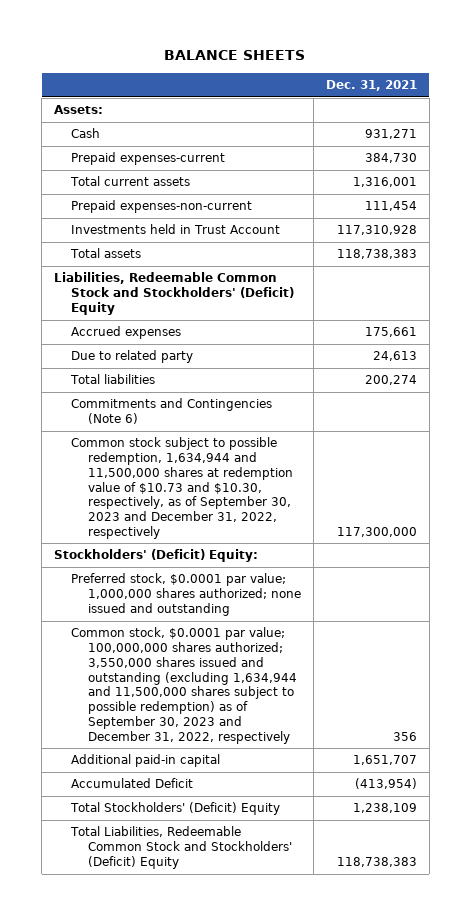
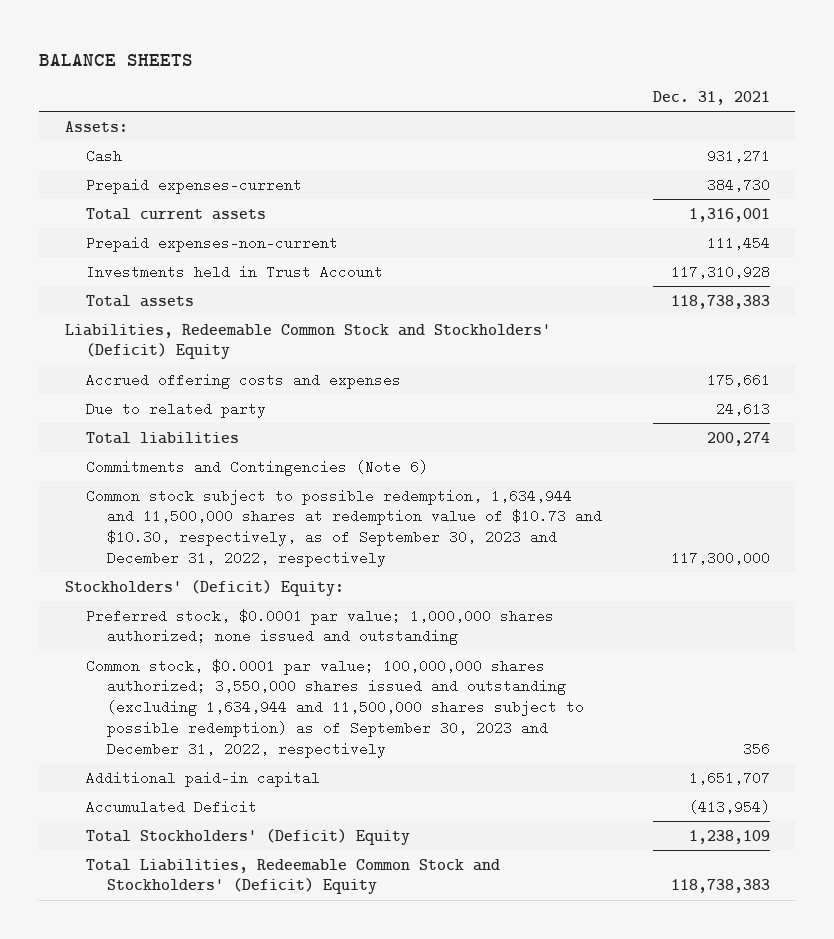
[70,326,181,340] Accrued expenses -> [85,372,401,389] Accrued offering costs and expenses

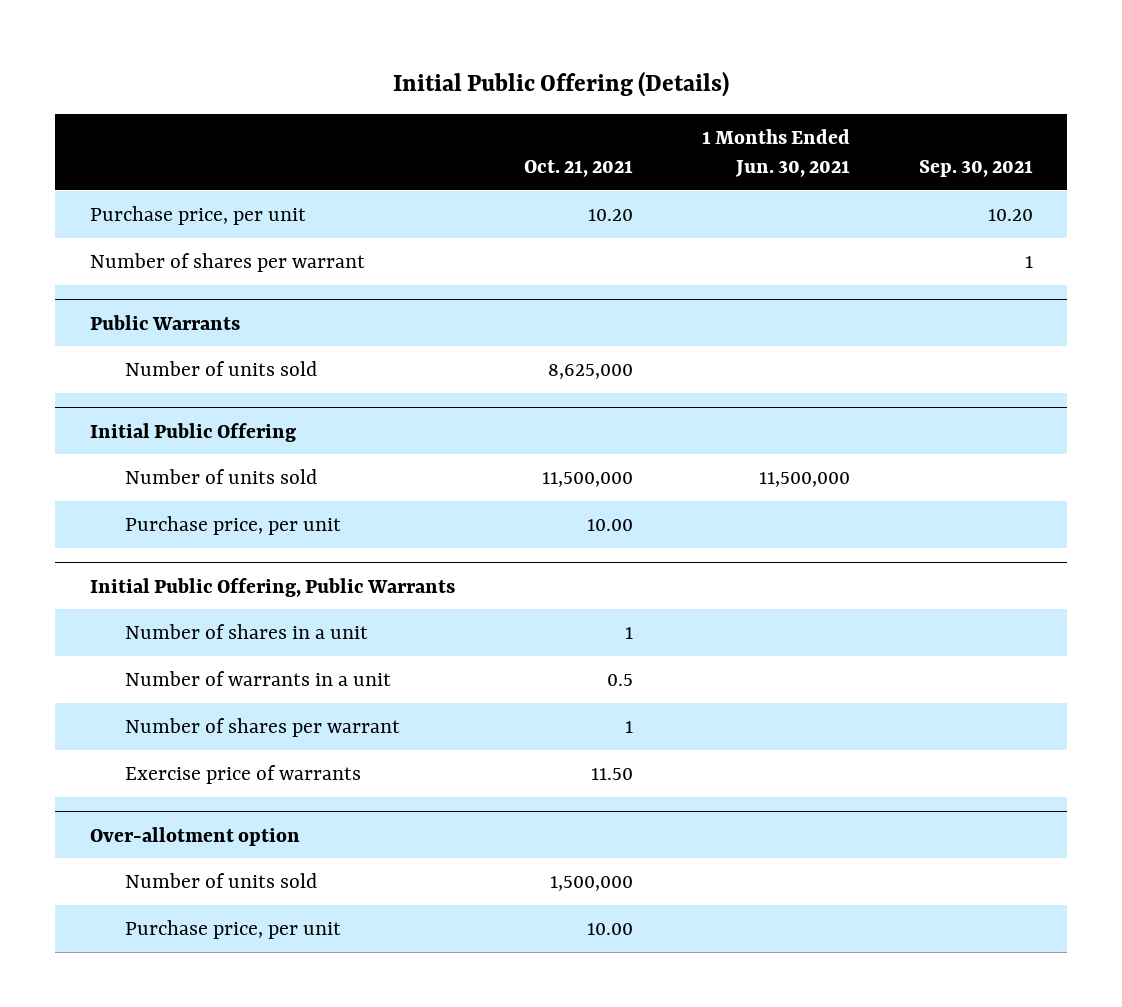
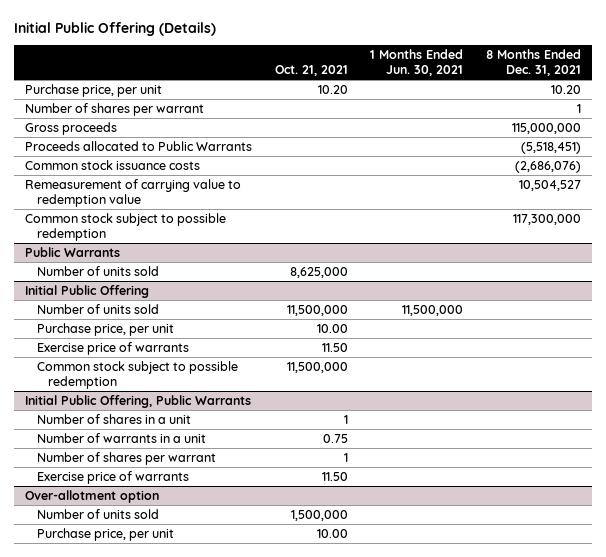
[918,160,1033,178] Sep. 30, 2021 -> none
none -> [485,49,581,77] 8 Months Ended Dec. 31, 2021
none -> [25,121,118,135] Gross proceeds
none -> [25,140,253,151] Proceeds allocated to Public Warrants
none -> [25,159,201,170] Common stock issuance costs
none -> [25,178,242,207] Remeasurement of carrying value to redemption value
none -> [25,212,227,241] Common stock subject to possible redemption
none -> [36,341,189,355] Exercise price of warrants
none -> [36,360,238,389] Common stock subject to possible redemption
[606,673,633,686] 0.5 -> [322,433,348,443] 0.75

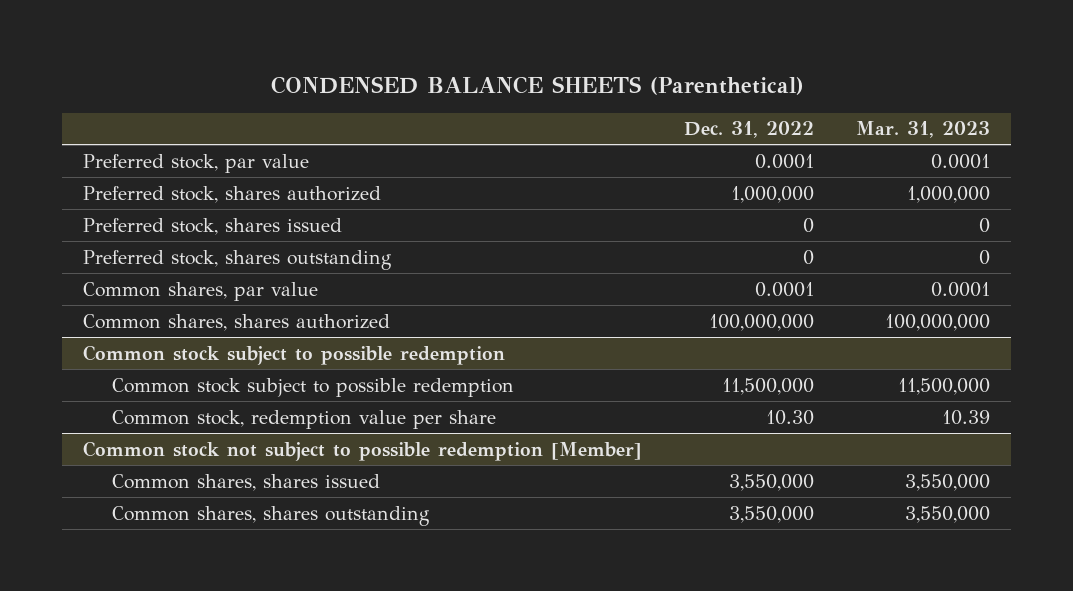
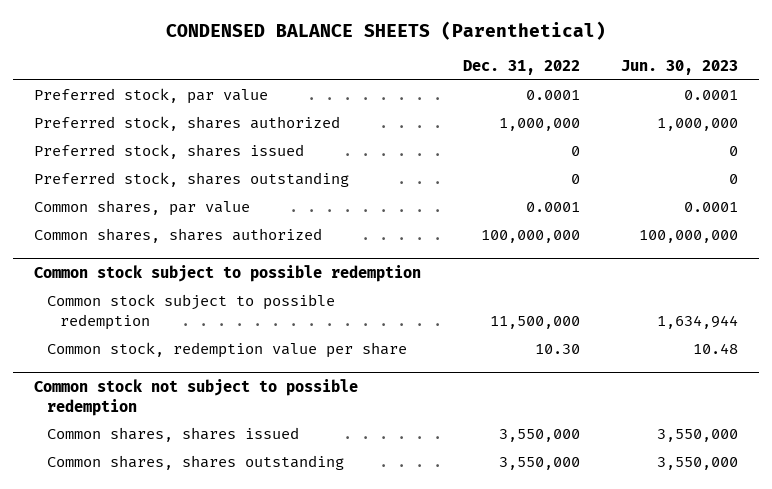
[856,121,991,139] Mar. 31, 2023 -> none
none -> [621,60,739,76] Jun. 30, 2023
[83,440,643,461] Common stock not subject to possible redemption [Member] -> [33,379,358,416] Common stock not subject to possible redemption

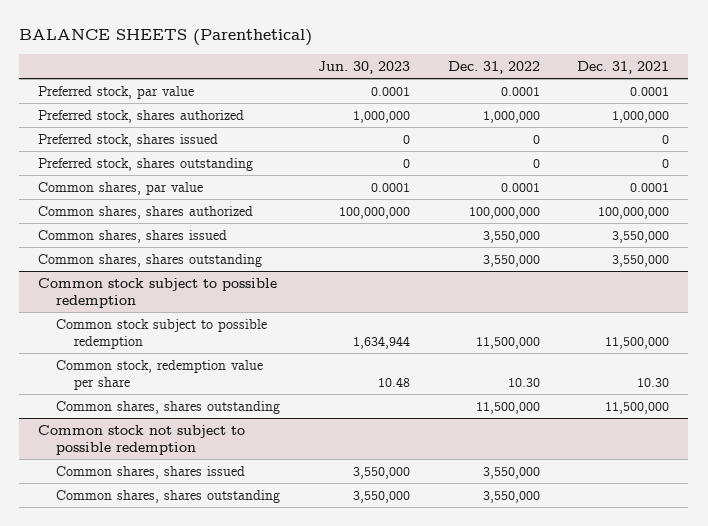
[166,20,607,40] CONDENSED BALANCE SHEETS (Parenthetical) -> [19,29,313,47] BALANCE SHEETS (Parenthetical)
none -> [577,60,670,74] Dec. 31, 2021
none -> [38,229,228,243] Common shares, shares issued
none -> [38,253,263,267] Common shares, shares outstanding
none -> [55,400,280,414] Common shares, shares outstanding

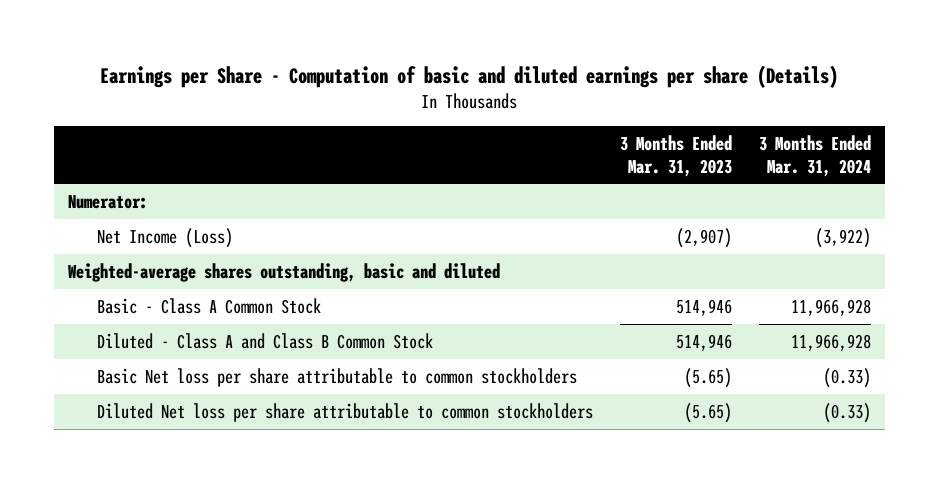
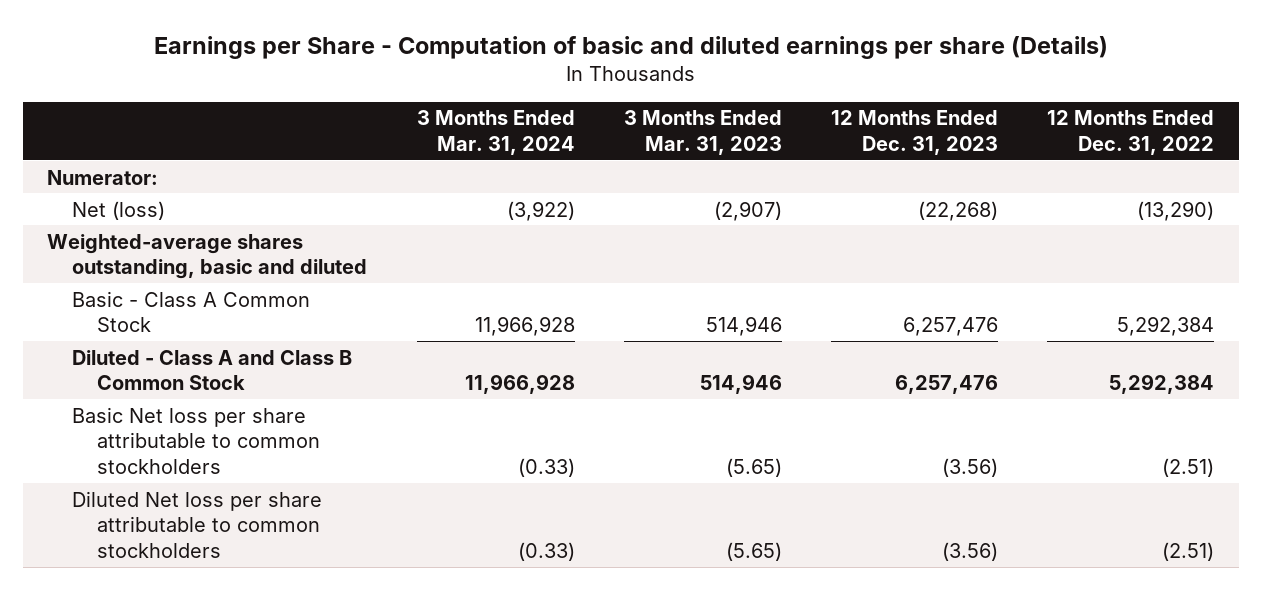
none -> [831,110,999,156] 12 Months Ended Dec. 31, 2023
none -> [1047,110,1215,156] 12 Months Ended Dec. 31, 2022
[96,227,233,248] Net Income (Loss) -> [72,200,166,220] Net (loss)

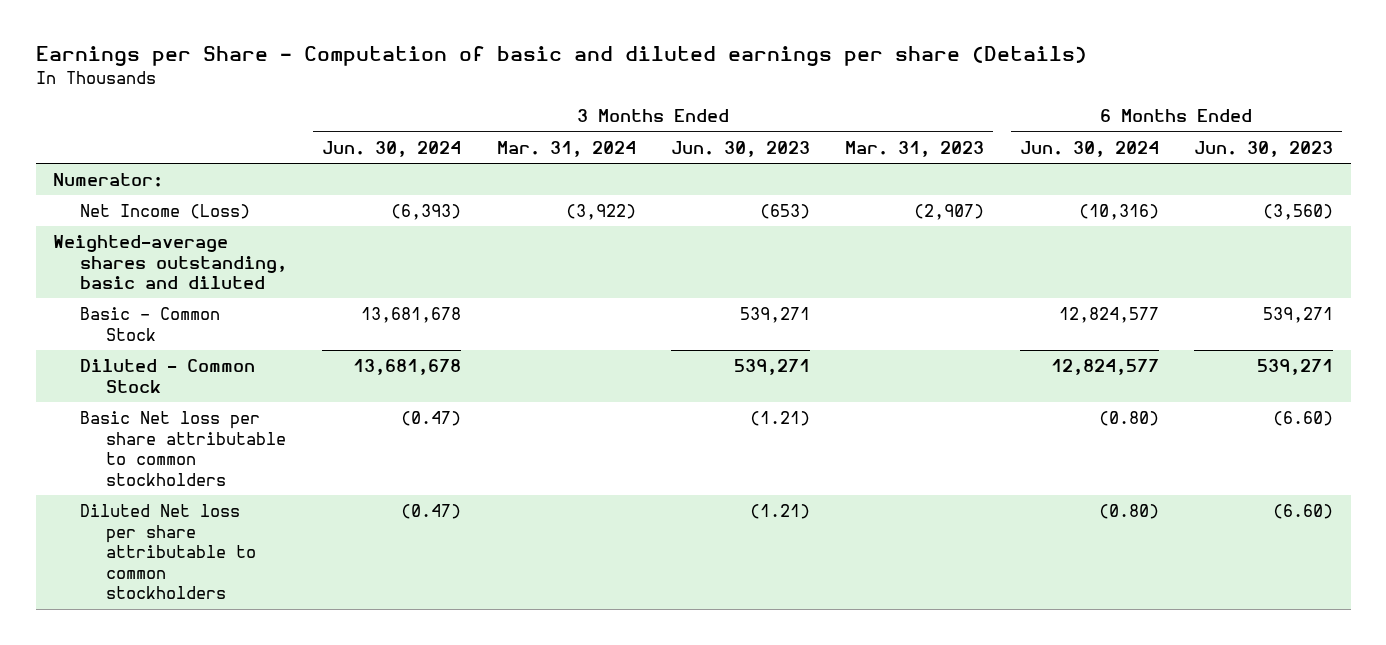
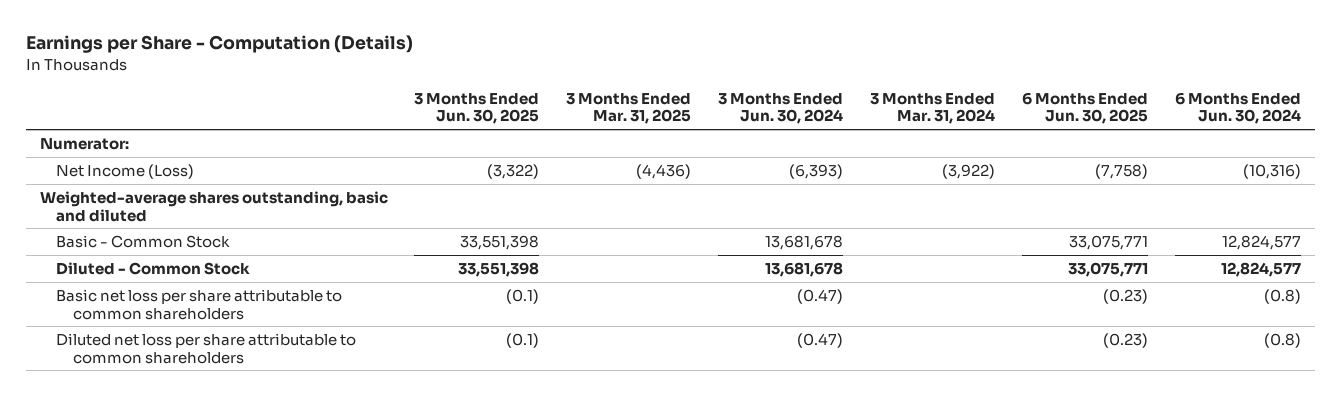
[35,46,1087,67] Earnings per Share - Computation of basic and diluted earnings per share (Details) -> [26,35,414,54] Earnings per Share - Computation (Details)
[670,140,810,157] Jun. 30, 2023 -> none
[845,140,985,157] Mar. 31, 2023 -> none
[1193,140,1333,157] Jun. 30, 2023 -> none
none -> [414,92,540,125] 3 Months Ended Jun. 30, 2025
none -> [566,92,692,125] 3 Months Ended Mar. 31, 2025
none -> [1022,91,1149,125] 6 Months Ended Jun. 30, 2025
[79,410,287,486] Basic Net loss per share attributable to common stockholders -> [56,288,343,320] Basic net loss per share attributable to common shareholders
[1098,410,1159,426] (0.80) -> [1264,288,1302,304] (0.8)
[79,503,257,600] Diluted Net loss per share attributable to common stockholders -> [56,332,357,364] Diluted net loss per share attributable to common shareholders
[1098,503,1159,519] (0.80) -> [1264,332,1302,348] (0.8)

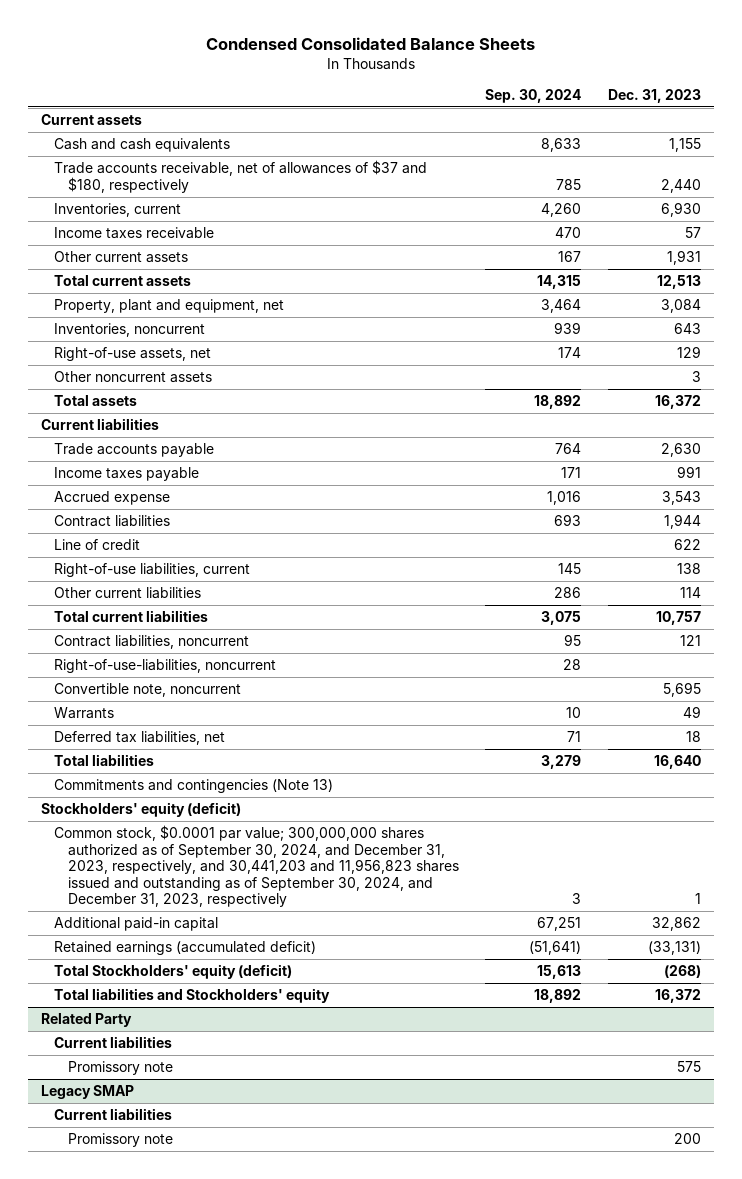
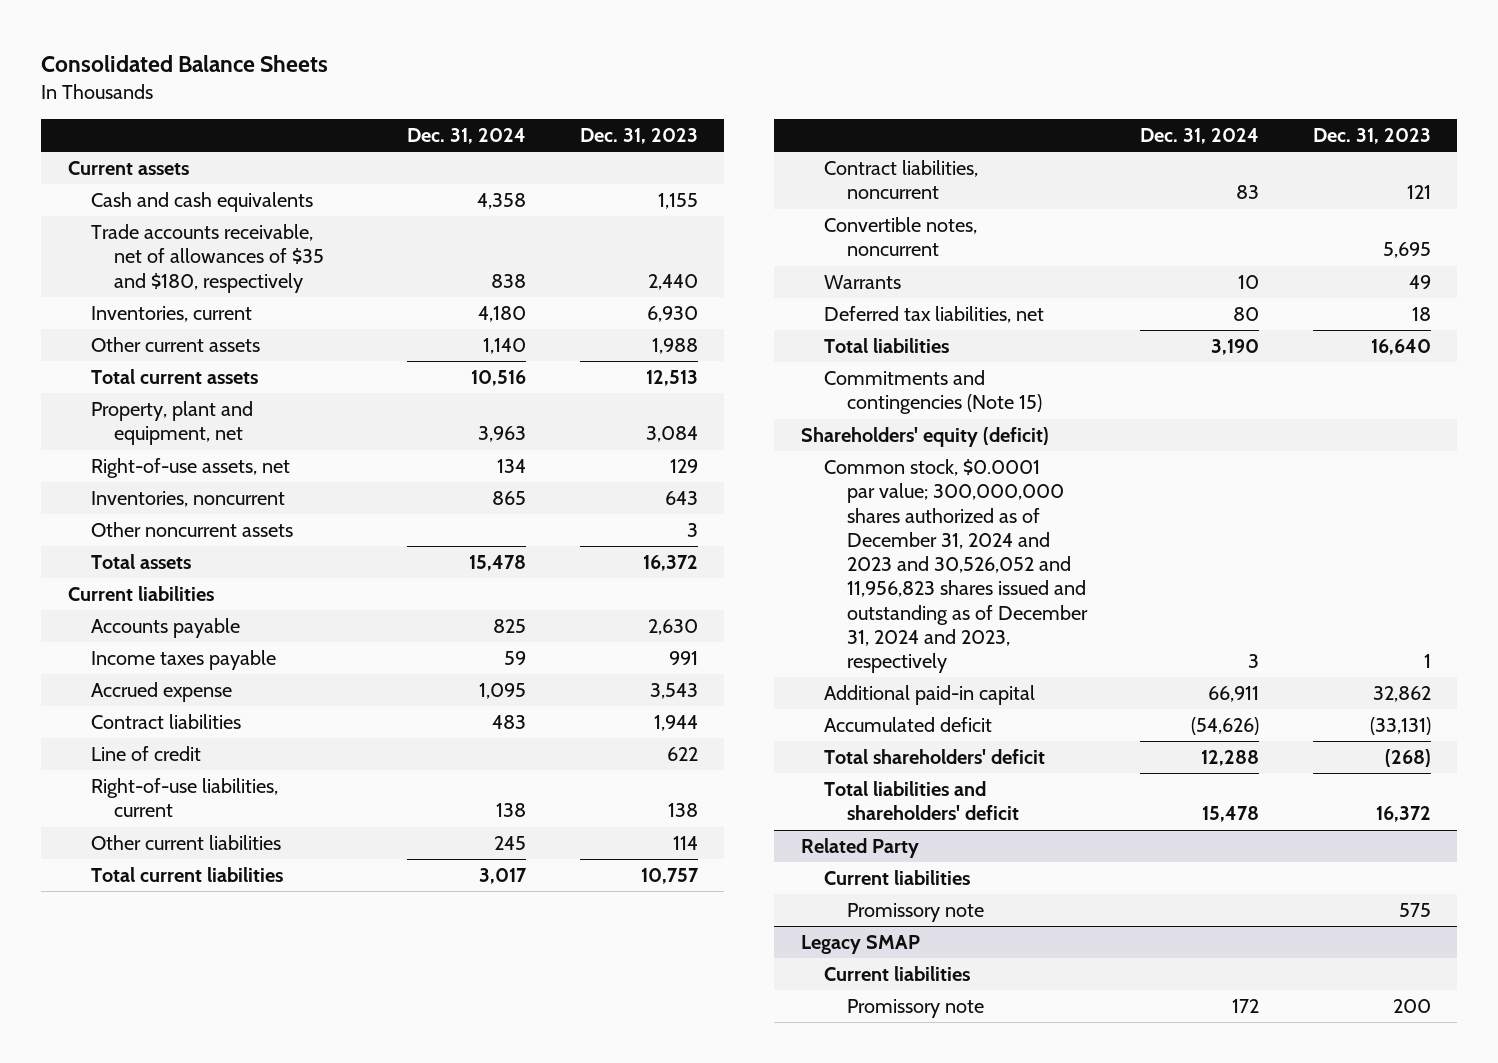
[205,36,535,50] Condensed Consolidated Balance Sheets -> [41,55,329,73] Consolidated Balance Sheets
[485,89,582,104] Sep. 30, 2024 -> none
none -> [407,127,527,144] Dec. 31, 2024
[54,160,428,193] Trade accounts receivable, net of allowances of $37 and $180, respectively -> [90,224,324,293] Trade accounts receivable, net of allowances of $35 and $180, respectively
[54,227,215,240] Income taxes receivable -> none
[666,250,701,266] 1,931 -> [651,338,698,355] 1,988
[54,323,206,338] Inventories, noncurrent -> [90,491,285,508] Inventories, noncurrent
[54,443,215,458] Trade accounts payable -> [90,618,240,639] Accounts payable
[54,659,277,674] Right-of-use-liabilities, noncurrent -> none
[54,683,242,698] Convertible note, noncurrent -> [823,217,977,257] Convertible notes, noncurrent
[54,779,334,794] Commitments and contingencies (Note 13) -> [823,370,1042,415] Commitments and contingencies (Note 15)
[40,802,241,818] Stockholders' equity (deficit) -> [800,427,1049,448] Shareholders' equity (deficit)
[54,825,459,908] Common stock, $0.0001 par value; 300,000,000 shares authorized as of September 30, 2024, and December 31, 2023, respectively, and 30,441,203 and 11,956,823 shares issued and outstanding as of September 30, 2024, and December 31, 2023, respectively -> [823,459,1088,674] Common stock, $0.0001 par value; 300,000,000 shares authorized as of December 31, 2024 and 2023 and 30,526,052 and 11,956,823 shares issued and outstanding as of December 31, 2024 and 2023, respectively
[54,941,317,956] Retained earnings (accumulated deficit) -> [823,717,992,733] Accumulated deficit
[54,964,293,980] Total Stockholders' equity (deficit) -> [823,749,1045,765] Total shareholders' deficit
[54,988,331,1004] Total liabilities and Stockholders' equity -> [823,781,1019,821] Total liabilities and shareholders' deficit

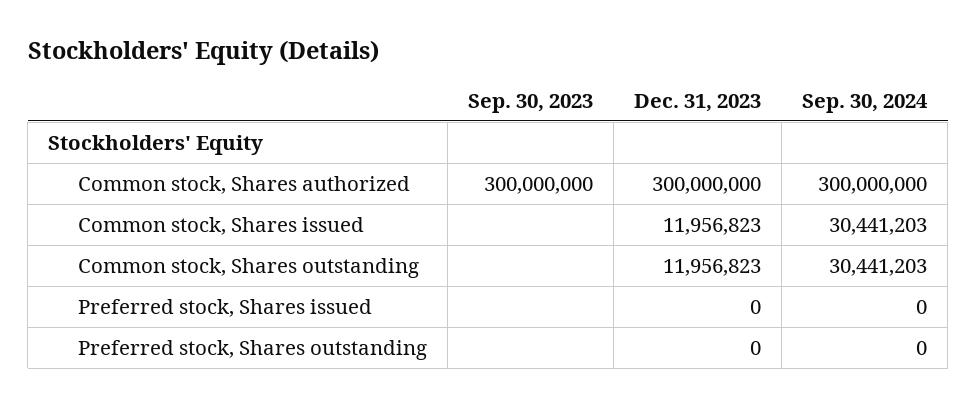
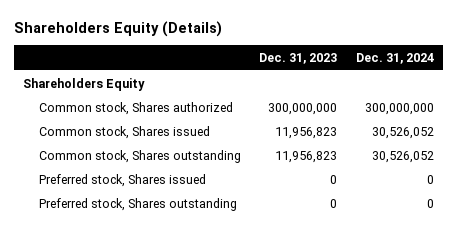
[27,40,379,66] Stockholders' Equity (Details) -> [13,20,222,37] Shareholders Equity (Details)
[467,93,593,113] Sep. 30, 2023 -> none
[802,93,929,113] Sep. 30, 2024 -> none
none -> [355,53,434,65] Dec. 31, 2024
[48,134,264,155] Stockholders' Equity -> [22,77,145,91] Shareholders Equity

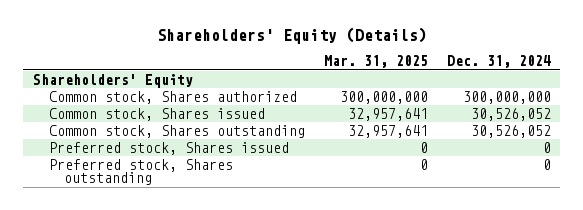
[13,20,222,37] Shareholders Equity (Details) -> [156,27,427,45] Shareholders' Equity (Details)
[259,53,338,65] Dec. 31, 2023 -> none
none -> [323,55,428,69] Mar. 31, 2025
[22,77,145,91] Shareholders Equity -> [32,73,193,88] Shareholders' Equity

